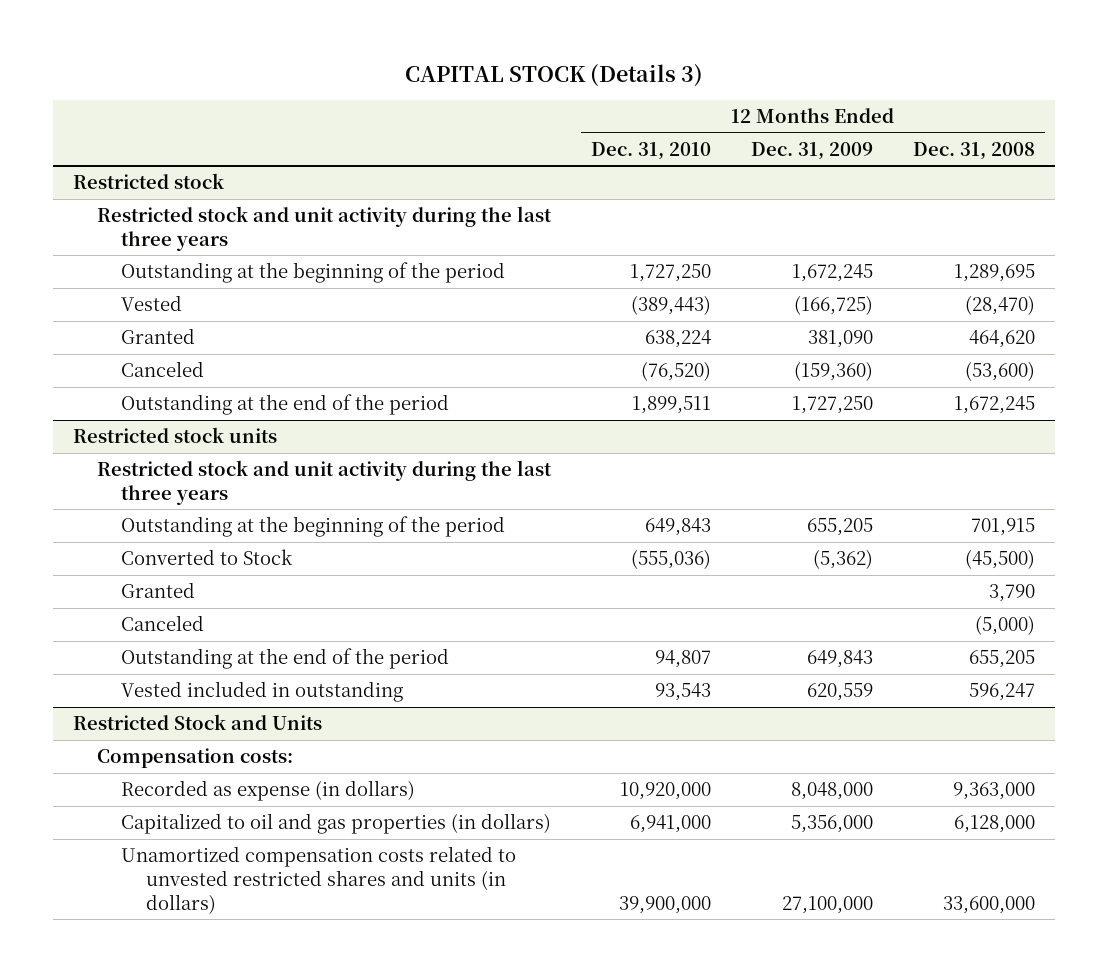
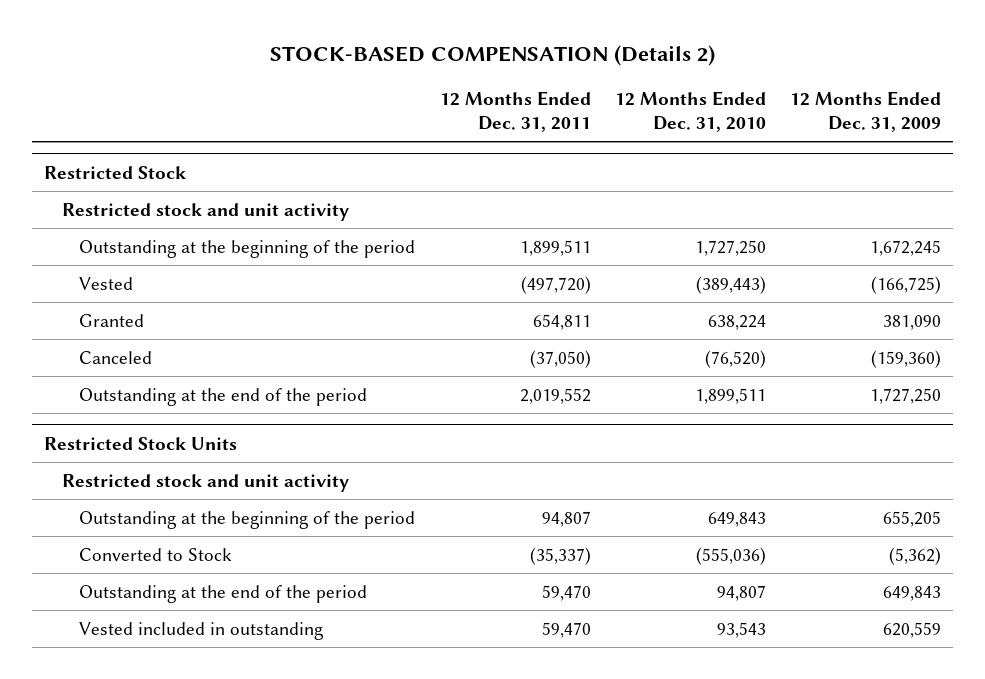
[404,63,703,87] CAPITAL STOCK (Details 3) -> [269,45,715,67] STOCK-BASED COMPENSATION (Details 2)
[913,141,1036,160] Dec. 31, 2008 -> none
none -> [439,90,591,132] 12 Months Ended Dec. 31, 2011
[72,173,224,190] Restricted stock -> [44,165,187,179] Restricted Stock
[96,206,552,251] Restricted stock and unit activity during the last three years -> [61,202,349,221] Restricted stock and unit activity
[72,427,277,444] Restricted stock units -> [44,436,238,450] Restricted Stock Units
[96,460,552,505] Restricted stock and unit activity during the last three years -> [61,473,349,492] Restricted stock and unit activity
[121,582,196,599] Granted -> none
[121,615,205,632] Canceled -> none
[72,714,322,731] Restricted Stock and Units -> none
[96,748,293,769] Compensation costs: -> none
[121,780,416,802] Recorded as expense (in dollars) -> none
[121,813,552,835] Capitalized to oil and gas properties (in dollars) -> none
[121,846,517,914] Unamortized compensation costs related to unvested restricted shares and units (in dollars) -> none

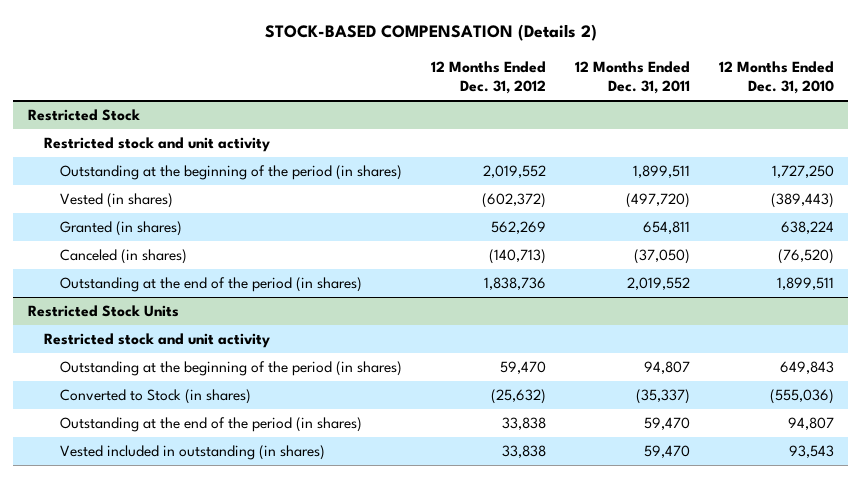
[790,90,942,132] 12 Months Ended Dec. 31, 2009 -> none
none -> [431,60,547,95] 12 Months Ended Dec. 31, 2012
[79,239,416,258] Outstanding at the beginning of the period -> [60,164,403,180] Outstanding at the beginning of the period (in shares)
[79,276,134,290] Vested -> [60,192,174,208] Vested (in shares)
[79,313,145,327] Granted -> [60,220,183,236] Granted (in shares)
[79,350,153,364] Canceled -> [60,248,188,264] Canceled (in shares)
[79,387,368,406] Outstanding at the end of the period -> [60,276,363,292] Outstanding at the end of the period (in shares)
[79,510,416,529] Outstanding at the beginning of the period -> [60,360,403,376] Outstanding at the beginning of the period (in shares)
[79,547,233,561] Converted to Stock -> [60,388,252,404] Converted to Stock (in shares)
[79,584,368,603] Outstanding at the end of the period -> [60,416,363,432] Outstanding at the end of the period (in shares)
[79,621,324,640] Vested included in outstanding -> [60,444,326,460] Vested included in outstanding (in shares)

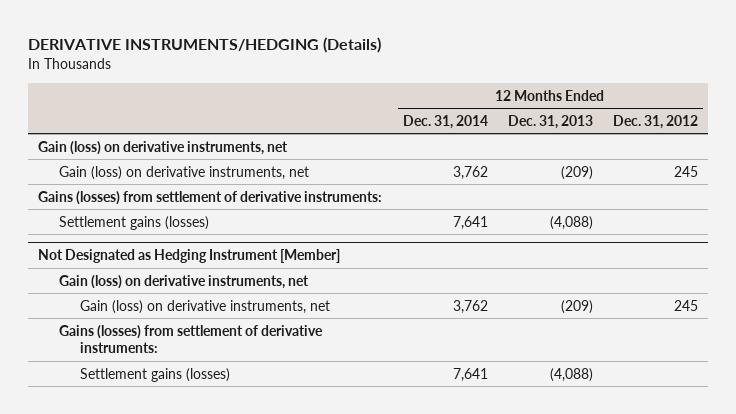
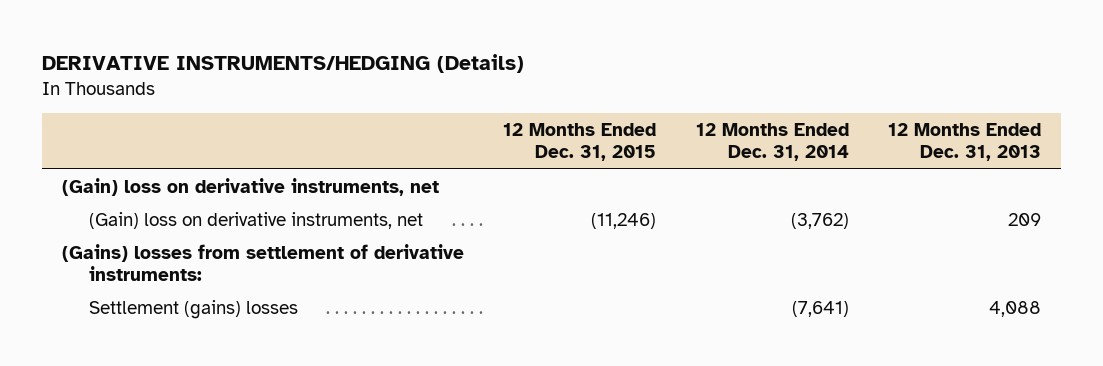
[612,114,698,129] Dec. 31, 2012 -> none
none -> [503,123,657,162] 12 Months Ended Dec. 31, 2015
[38,249,341,264] Not Designated as Hedging Instrument [Member] -> none
[59,274,310,289] Gain (loss) on derivative instruments, net -> none
[79,299,330,314] Gain (loss) on derivative instruments, net -> none
[59,324,324,354] Gains (losses) from settlement of derivative instruments: -> none
[79,367,230,382] Settlement gains (losses) -> none
[38,140,289,155] Gain (loss) on derivative instruments, net -> [61,177,439,196] (Gain) loss on derivative instruments, net
[59,165,310,180] Gain (loss) on derivative instruments, net -> [88,211,423,229] (Gain) loss on derivative instruments, net
[452,165,488,180] 3,762 -> [790,212,849,229] (3,762)
[560,165,593,180] (209) -> [1008,212,1042,226] 209
[38,190,383,205] Gains (losses) from settlement of derivative instruments: -> [61,243,464,281] (Gains) losses from settlement of derivative instruments:
[59,215,210,230] Settlement gains (losses) -> [88,299,298,319] Settlement (gains) losses
[452,215,488,230] 7,641 -> [791,300,849,317] (7,641)
[549,215,593,230] (4,088) -> [989,300,1042,317] 4,088

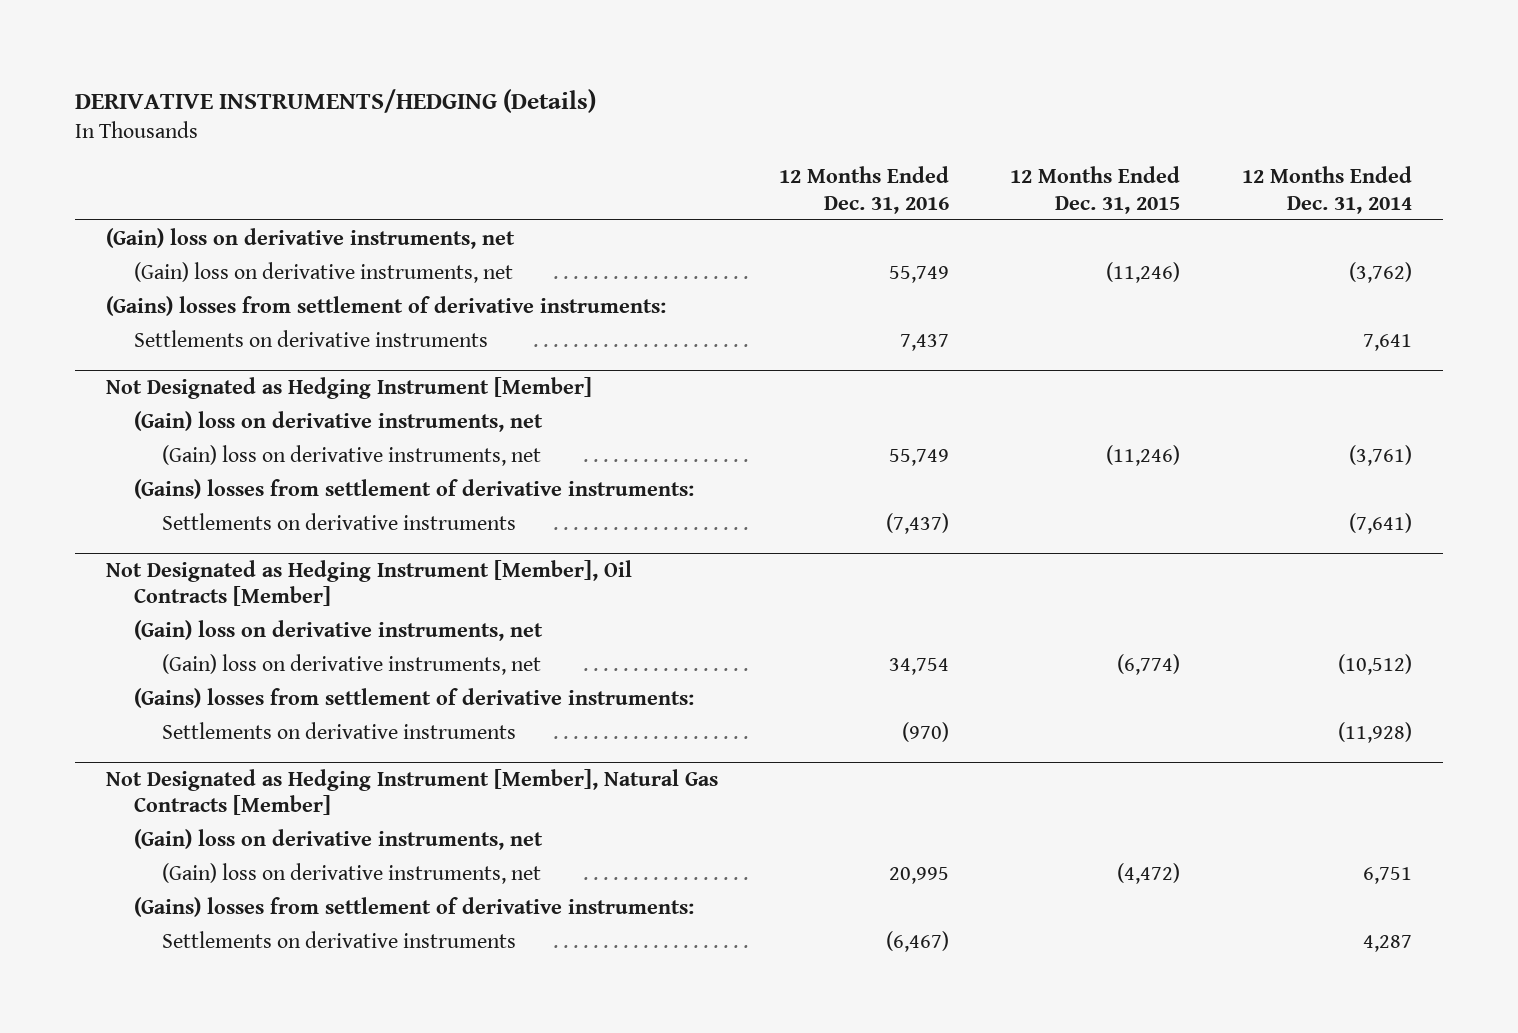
[888,123,1042,162] 12 Months Ended Dec. 31, 2013 -> none
none -> [779,166,950,214] 12 Months Ended Dec. 31, 2016
none -> [133,329,488,347] Settlements on derivative instruments
none -> [105,376,592,399] Not Designated as Hedging Instrument [Member]
none -> [133,410,543,432] (Gain) loss on derivative instruments, net
none -> [161,444,541,466] (Gain) loss on derivative instruments, net
none -> [133,478,694,499] (Gains) losses from settlement of derivative instruments:
[88,299,298,319] Settlement (gains) losses -> [161,512,516,530] Settlements on derivative instruments
none -> [105,559,632,607] Not Designated as Hedging Instrument [Member], Oil Contracts [Member]
none -> [133,619,543,641] (Gain) loss on derivative instruments, net
none -> [161,653,541,675] (Gain) loss on derivative instruments, net
none -> [133,687,694,708] (Gains) losses from settlement of derivative instruments:
none -> [161,721,516,739] Settlements on derivative instruments
none -> [105,768,718,816] Not Designated as Hedging Instrument [Member], Natural Gas Contracts [Member]
none -> [133,828,543,850] (Gain) loss on derivative instruments, net
none -> [161,862,541,884] (Gain) loss on derivative instruments, net
none -> [133,896,694,917] (Gains) losses from settlement of derivative instruments:
none -> [161,930,516,948] Settlements on derivative instruments

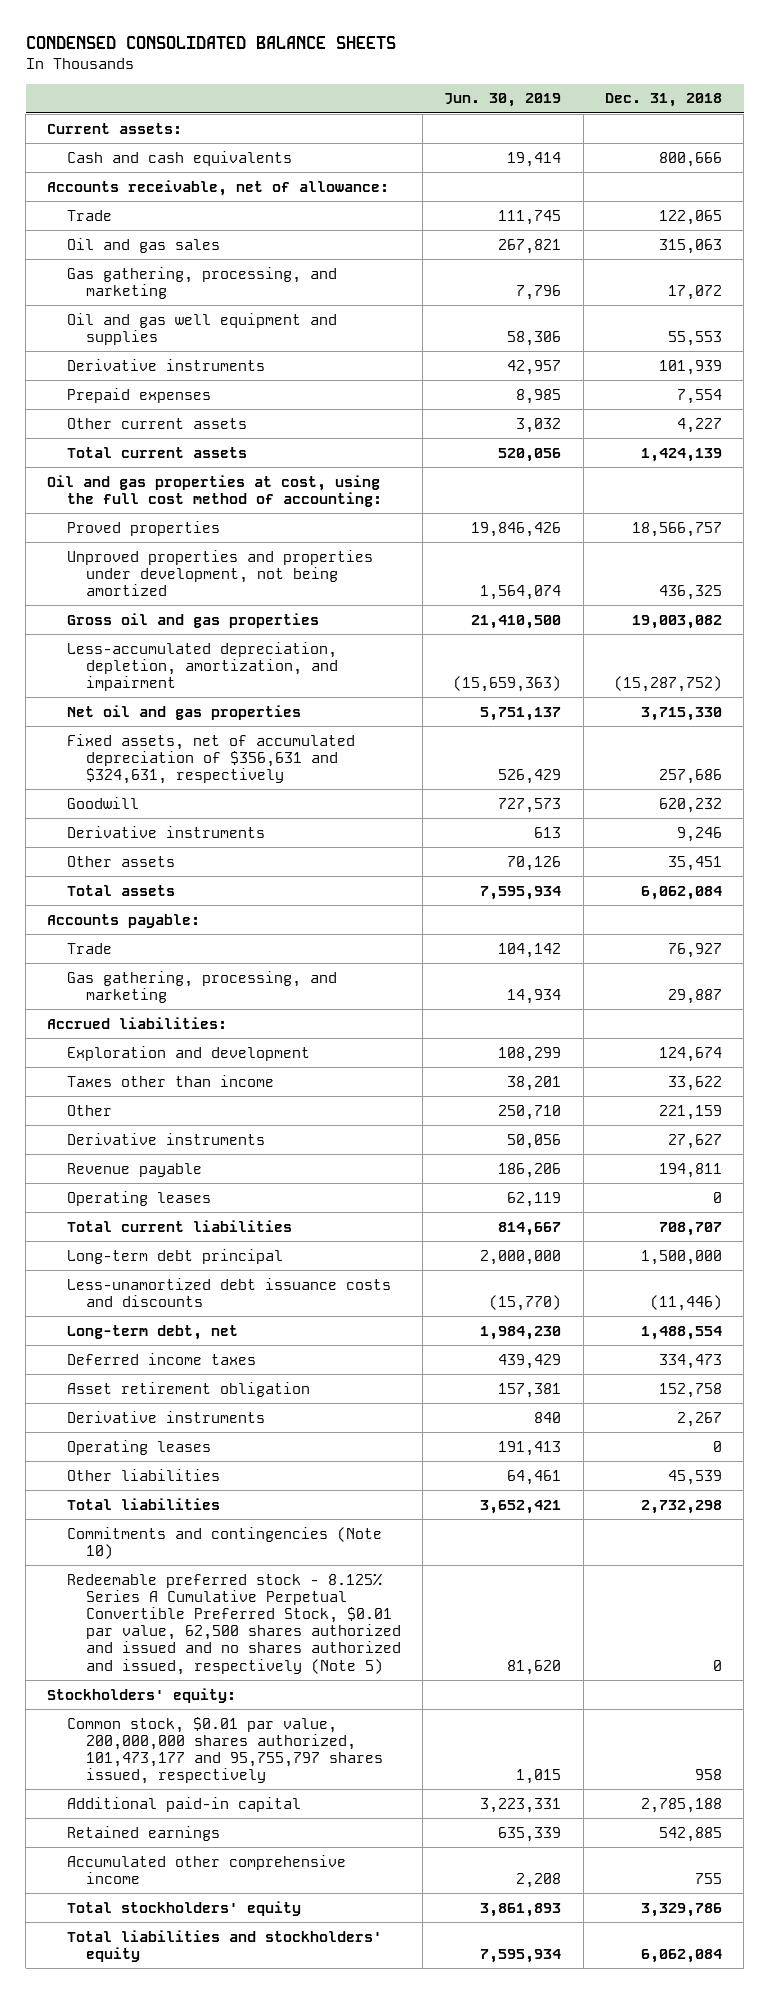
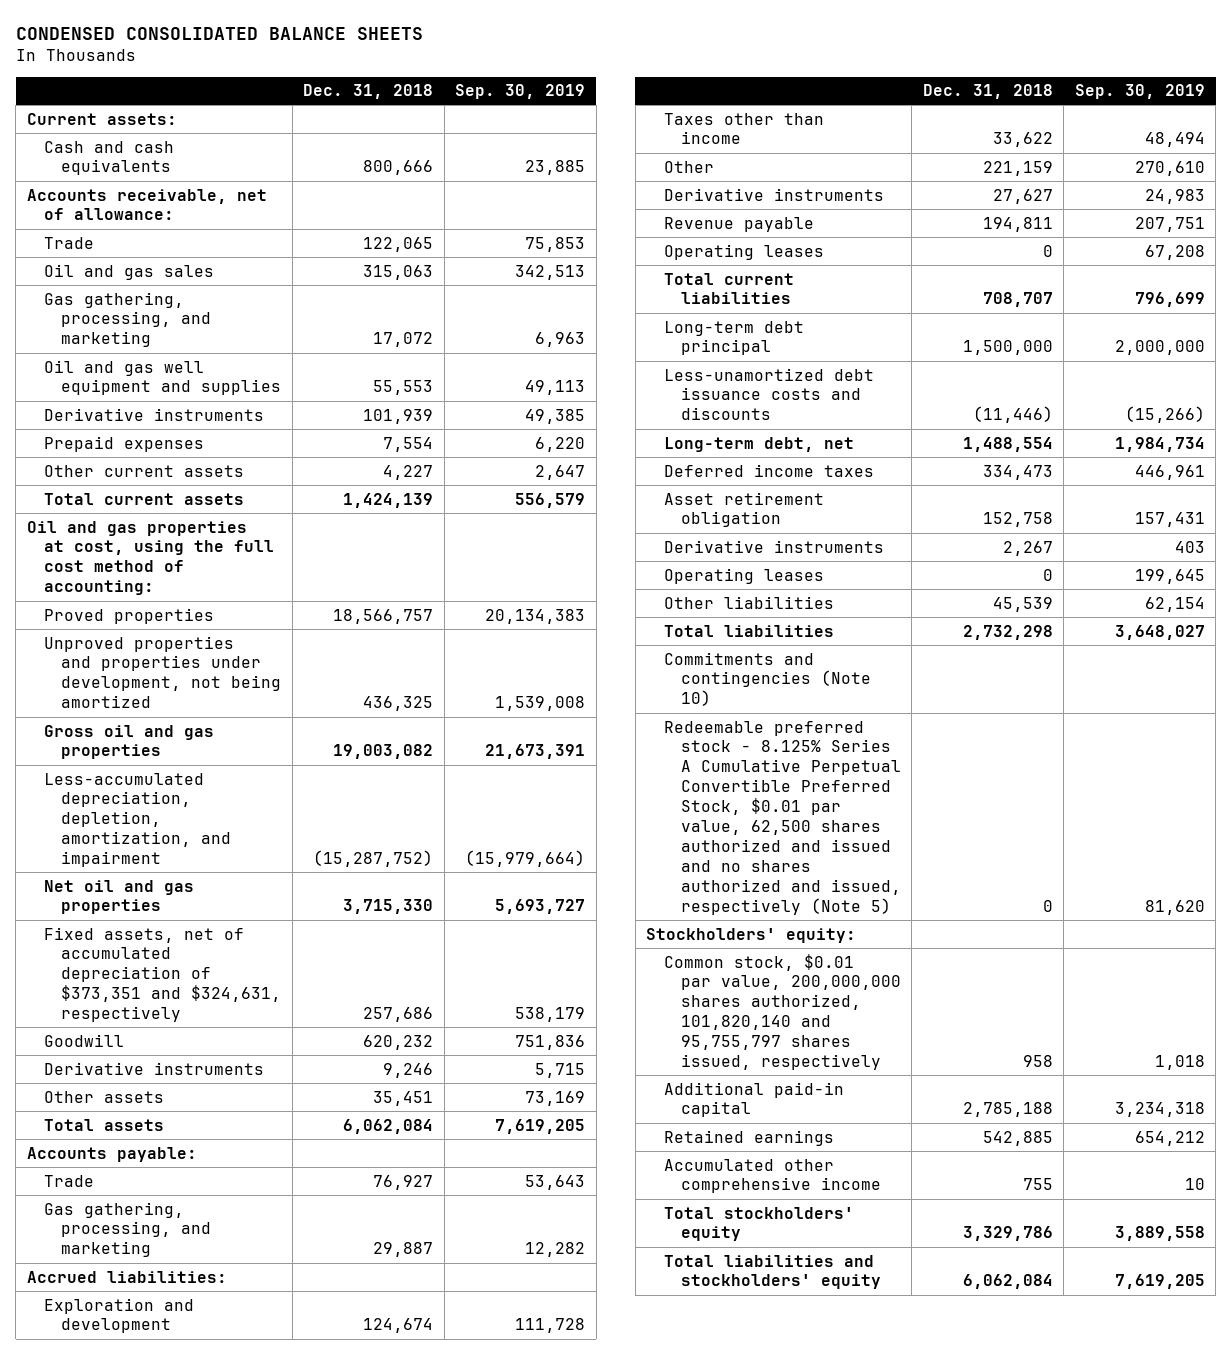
[444,93,562,108] Jun. 30, 2019 -> none
none -> [455,84,586,100] Sep. 30, 2019
[66,733,355,785] Fixed assets, net of accumulated depreciation of $356,631 and $324,631, respectively -> [43,926,282,1023] Fixed assets, net of accumulated depreciation of $373,351 and $324,631, respectively
[66,1716,383,1785] Common stock, $0.01 par value, 200,000,000 shares authorized, 101,473,177 and 95,755,797 shares issued, respectively -> [663,953,901,1071] Common stock, $0.01 par value, 200,000,000 shares authorized, 101,820,140 and 95,755,797 shares issued, respectively

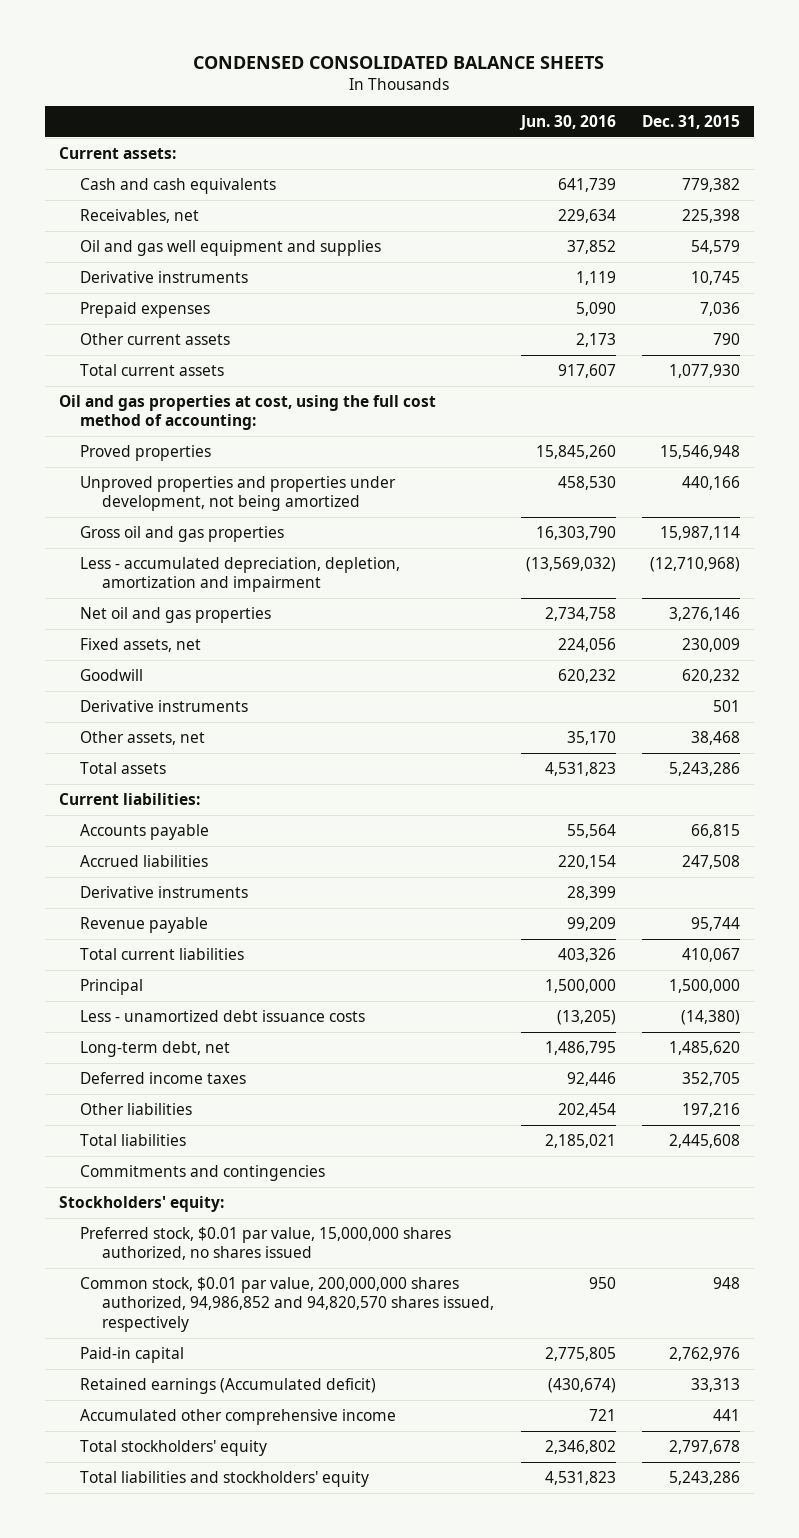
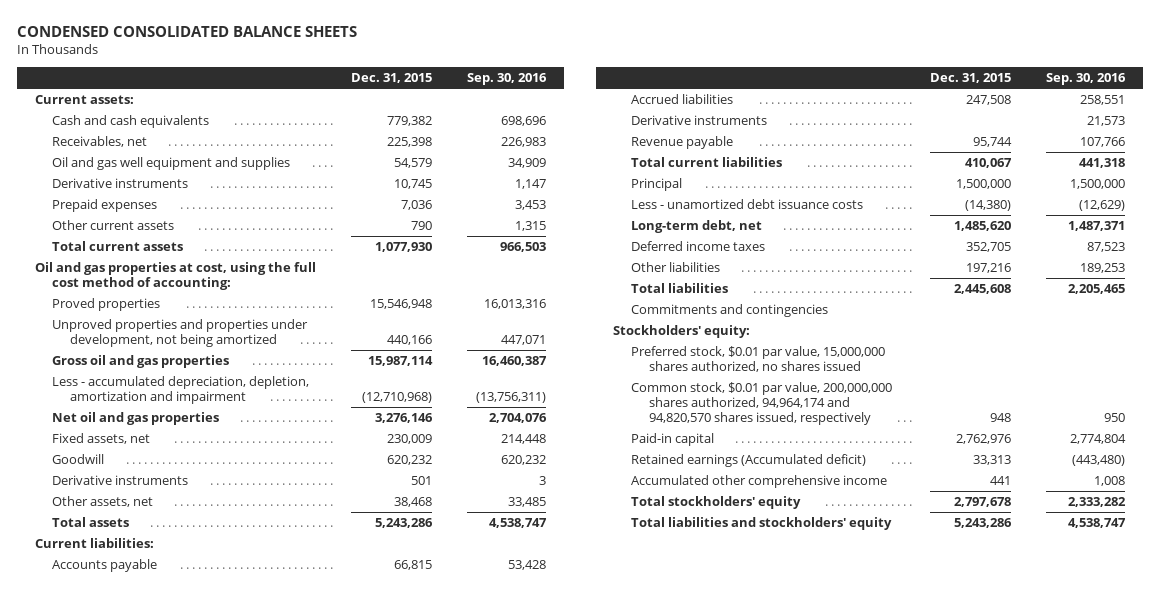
[518,115,616,131] Jun. 30, 2016 -> none
none -> [467,72,548,85] Sep. 30, 2016
[80,1277,494,1332] Common stock, $0.01 par value, 200,000,000 shares authorized, 94,986,852 and 94,820,570 shares issued, respectively -> [631,382,893,426] Common stock, $0.01 par value, 200,000,000 shares authorized, 94,964,174 and 94,820,570 shares issued, respectively

